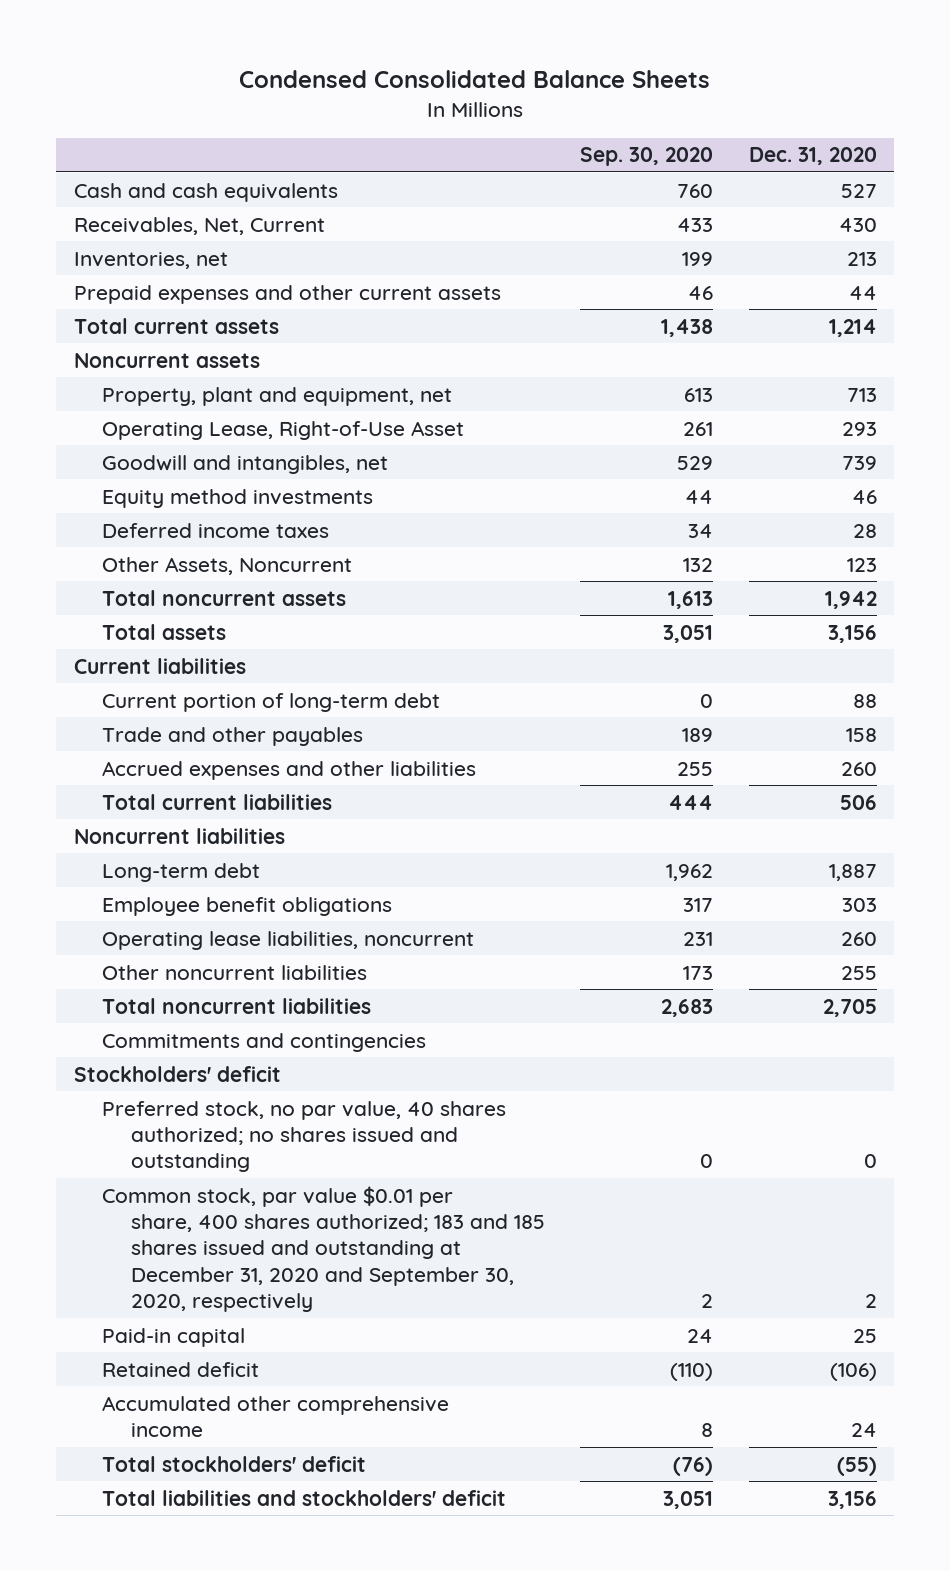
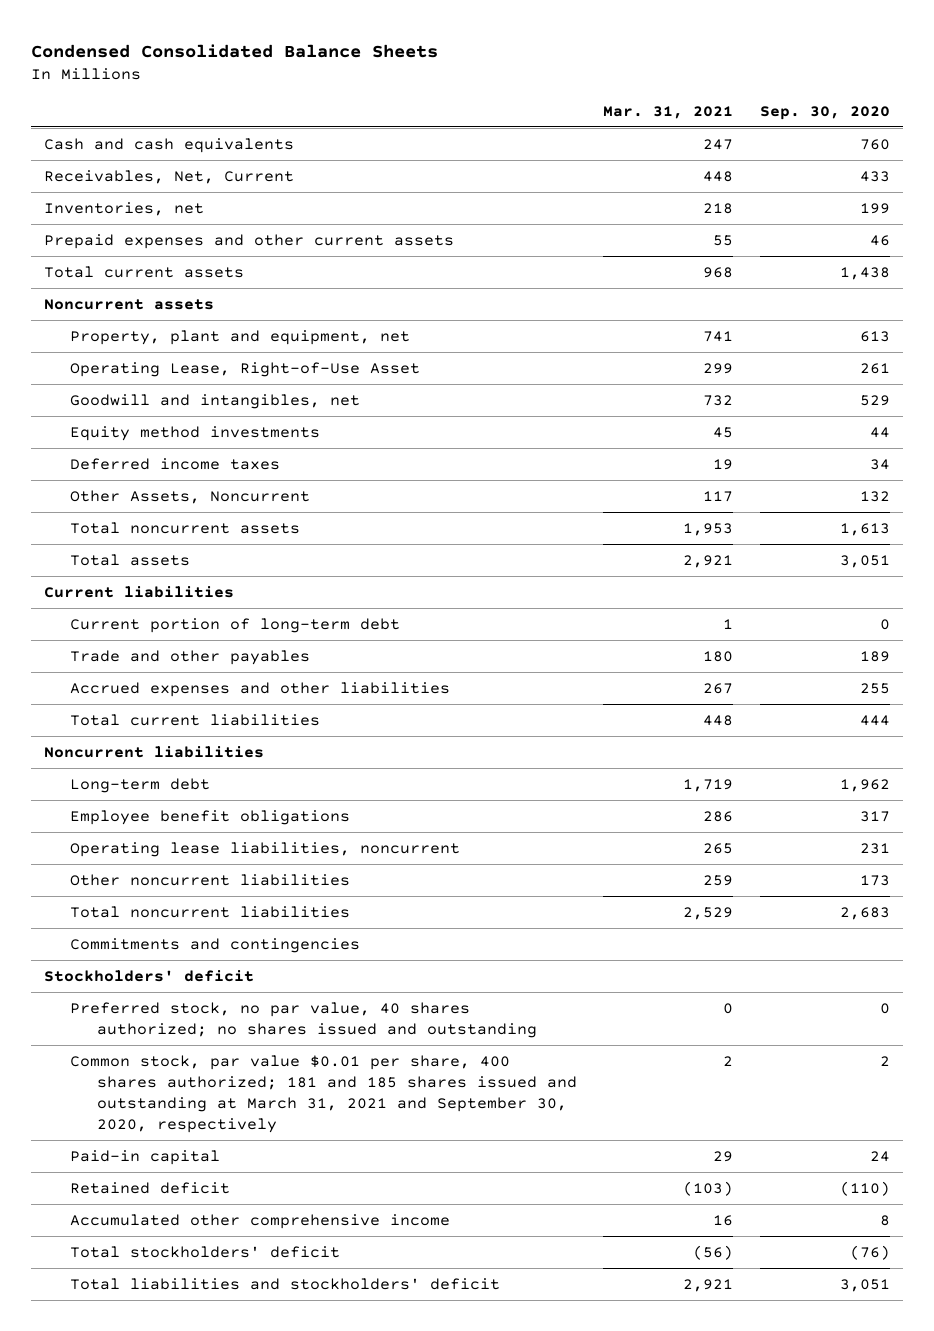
[748,147,877,166] Dec. 31, 2020 -> none
none -> [603,106,734,120] Mar. 31, 2021
[102,1185,546,1312] Common stock, par value $0.01 per share, 400 shares authorized; 183 and 185 shares issued and outstanding at December 31, 2020 and September 30, 2020, respectively -> [70,1054,577,1133] Common stock, par value $0.01 per share, 400 shares authorized; 181 and 185 shares issued and outstanding at March 31, 2021 and September 30, 2020, respectively

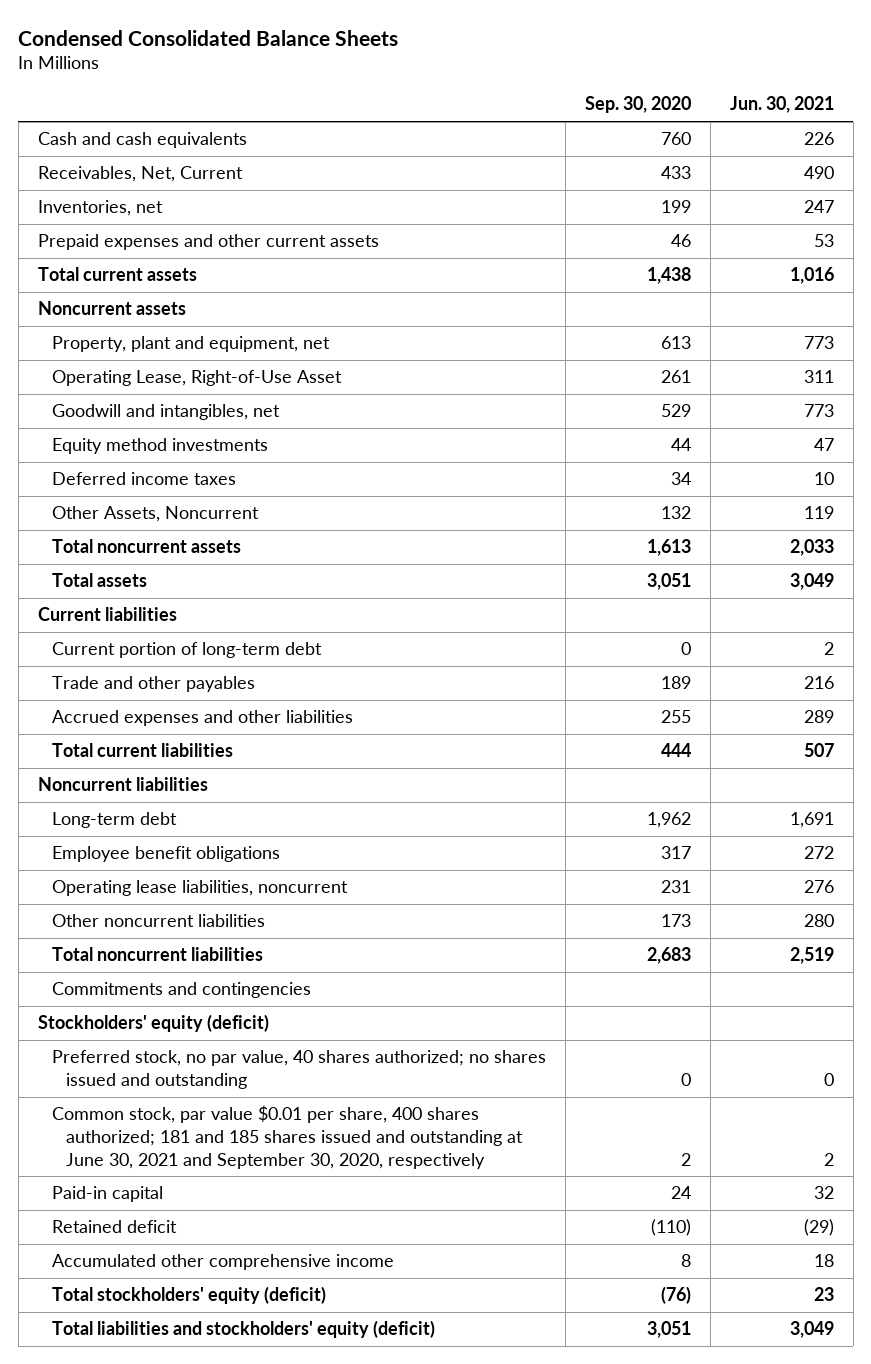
[603,106,734,120] Mar. 31, 2021 -> none
none -> [729,96,834,114] Jun. 30, 2021
[44,969,255,982] Stockholders' deficit -> [37,1014,269,1033] Stockholders' equity (deficit)
[70,1054,577,1133] Common stock, par value $0.01 per share, 400 shares authorized; 181 and 185 shares issued and outstanding at March 31, 2021 and September 30, 2020, respectively -> [51,1105,523,1169] Common stock, par value $0.01 per share, 400 shares authorized; 181 and 185 shares issued and outstanding at June 30, 2021 and September 30, 2020, respectively
[70,1245,341,1258] Total stockholders' deficit -> [51,1286,326,1305] Total stockholders' equity (deficit)
[70,1277,501,1290] Total liabilities and stockholders' deficit -> [51,1320,435,1339] Total liabilities and stockholders' equity (deficit)

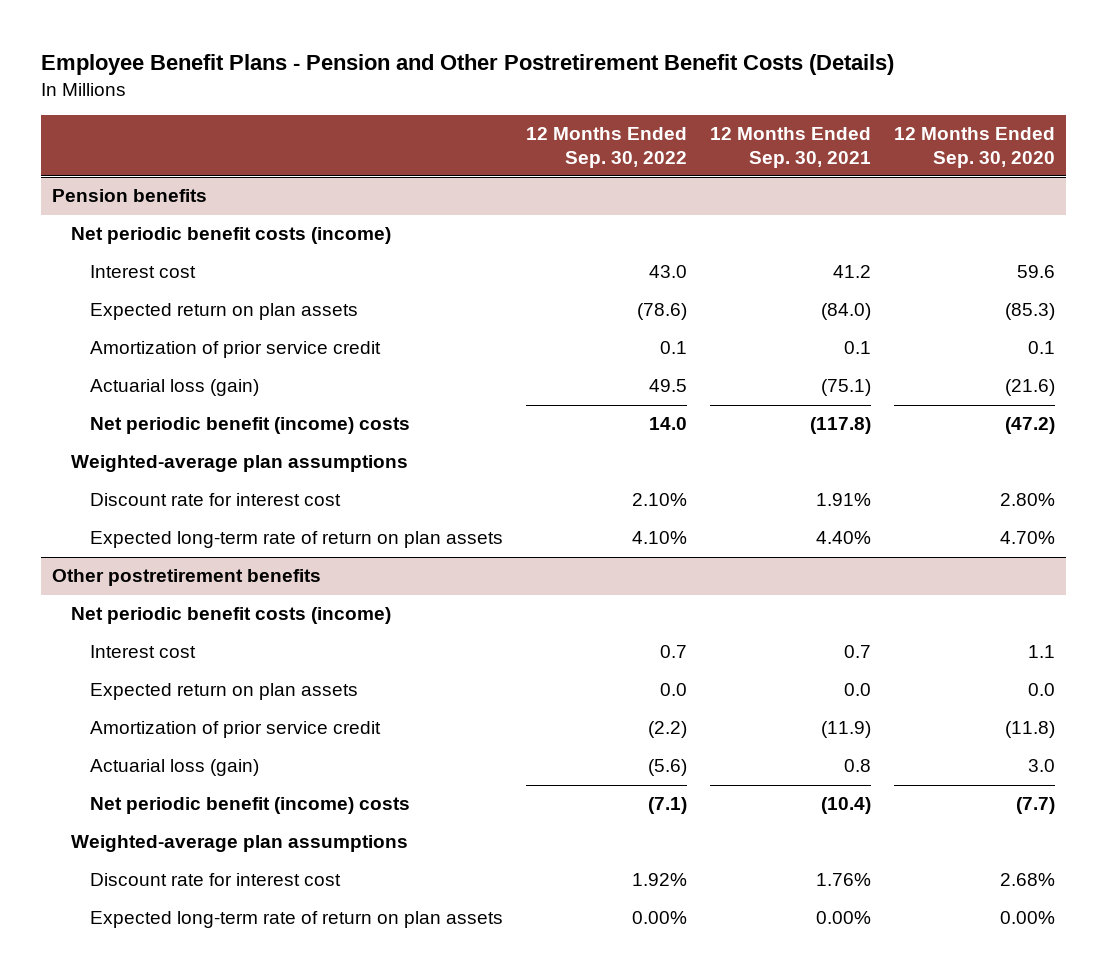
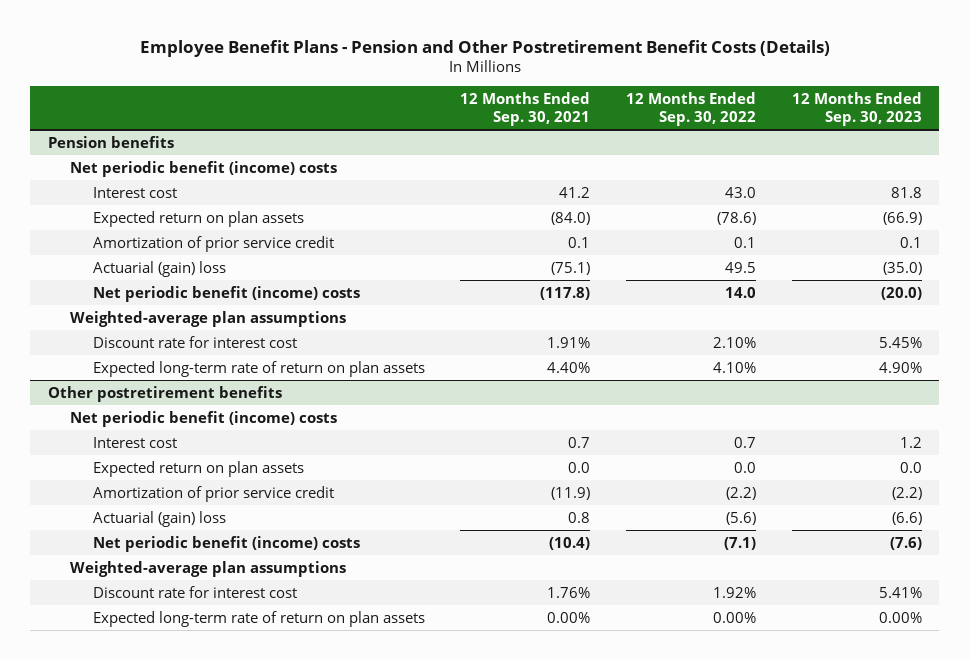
[893,127,1055,168] 12 Months Ended Sep. 30, 2020 -> none
none -> [791,91,922,126] 12 Months Ended Sep. 30, 2023
[71,227,392,245] Net periodic benefit costs (income) -> [70,160,338,177] Net periodic benefit (income) costs
[90,379,260,397] Actuarial loss (gain) -> [92,260,226,277] Actuarial (gain) loss
[71,607,392,625] Net periodic benefit costs (income) -> [70,410,338,427] Net periodic benefit (income) costs
[90,759,260,777] Actuarial loss (gain) -> [92,510,226,527] Actuarial (gain) loss

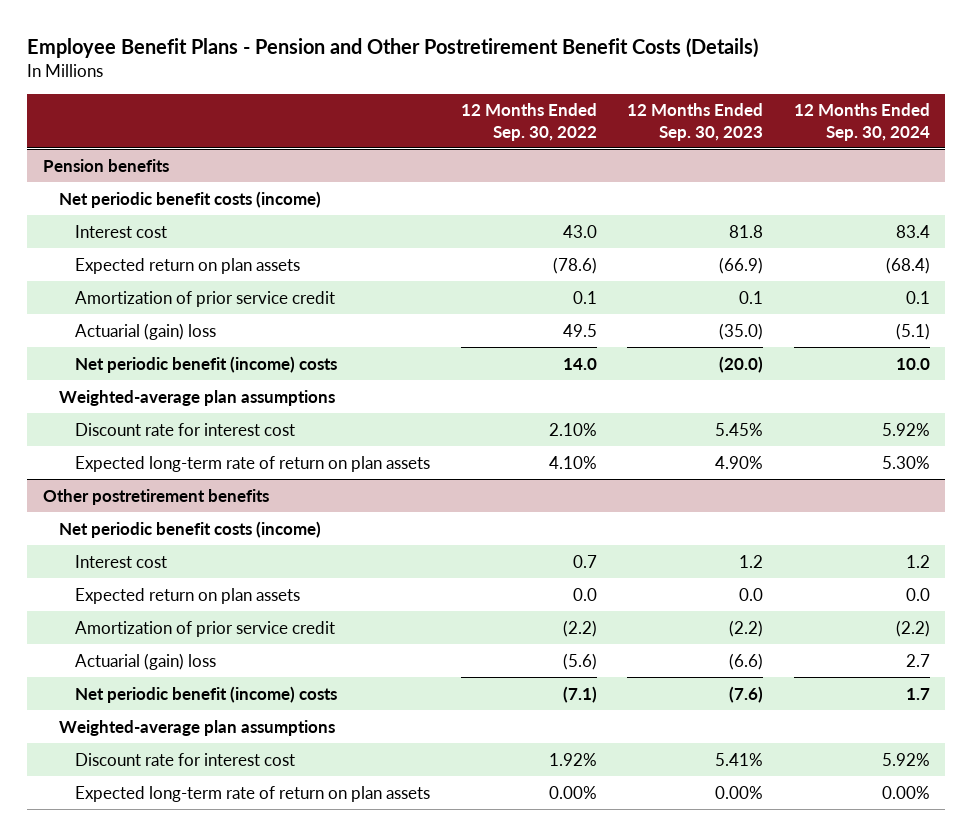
[460,91,591,126] 12 Months Ended Sep. 30, 2021 -> none
none -> [793,103,930,141] 12 Months Ended Sep. 30, 2024
[70,160,338,177] Net periodic benefit (income) costs -> [58,190,321,208] Net periodic benefit costs (income)
[70,410,338,427] Net periodic benefit (income) costs -> [58,520,321,538] Net periodic benefit costs (income)

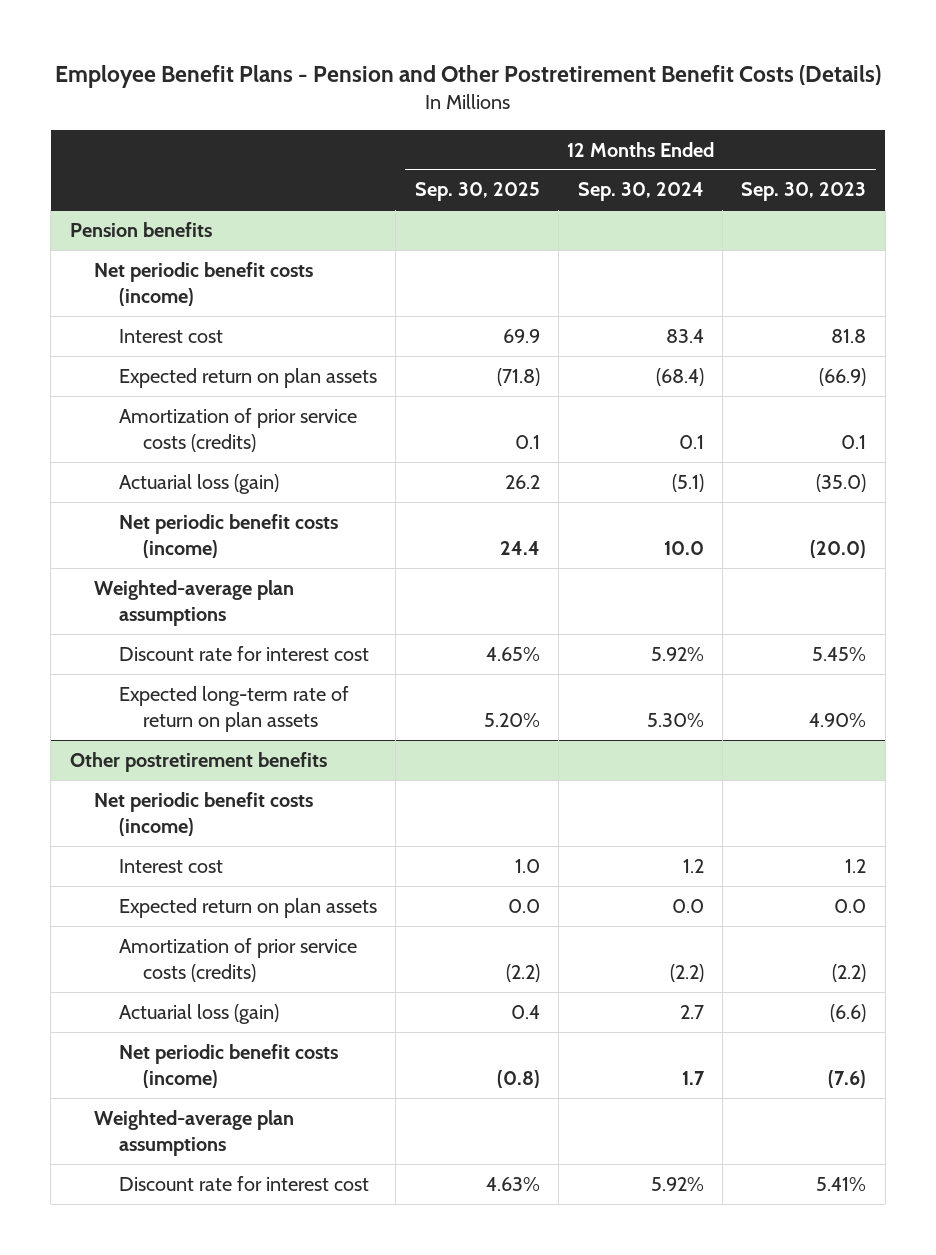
[460,103,597,141] 12 Months Ended Sep. 30, 2022 -> none
none -> [414,182,540,202] Sep. 30, 2025
[75,290,336,307] Amortization of prior service credit -> [118,407,357,452] Amortization of prior service costs (credits)
[75,322,217,340] Actuarial (gain) loss -> [118,473,279,494] Actuarial loss (gain)
[75,355,338,373] Net periodic benefit (income) costs -> [118,513,338,558] Net periodic benefit costs (income)
[75,620,336,637] Amortization of prior service credit -> [118,937,357,982] Amortization of prior service costs (credits)
[75,652,217,670] Actuarial (gain) loss -> [118,1003,279,1024] Actuarial loss (gain)
[75,685,338,703] Net periodic benefit (income) costs -> [118,1043,338,1088] Net periodic benefit costs (income)
[75,785,431,802] Expected long-term rate of return on plan assets -> none

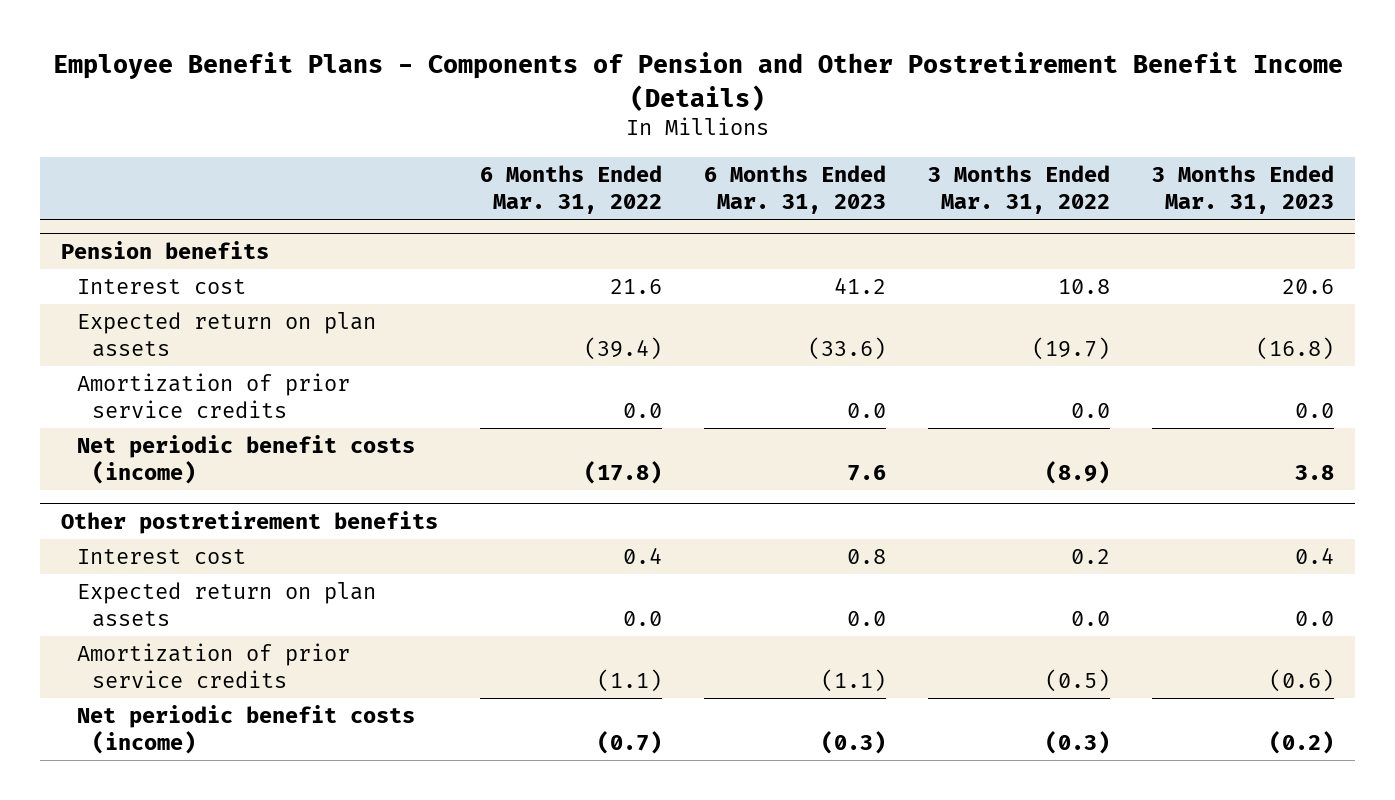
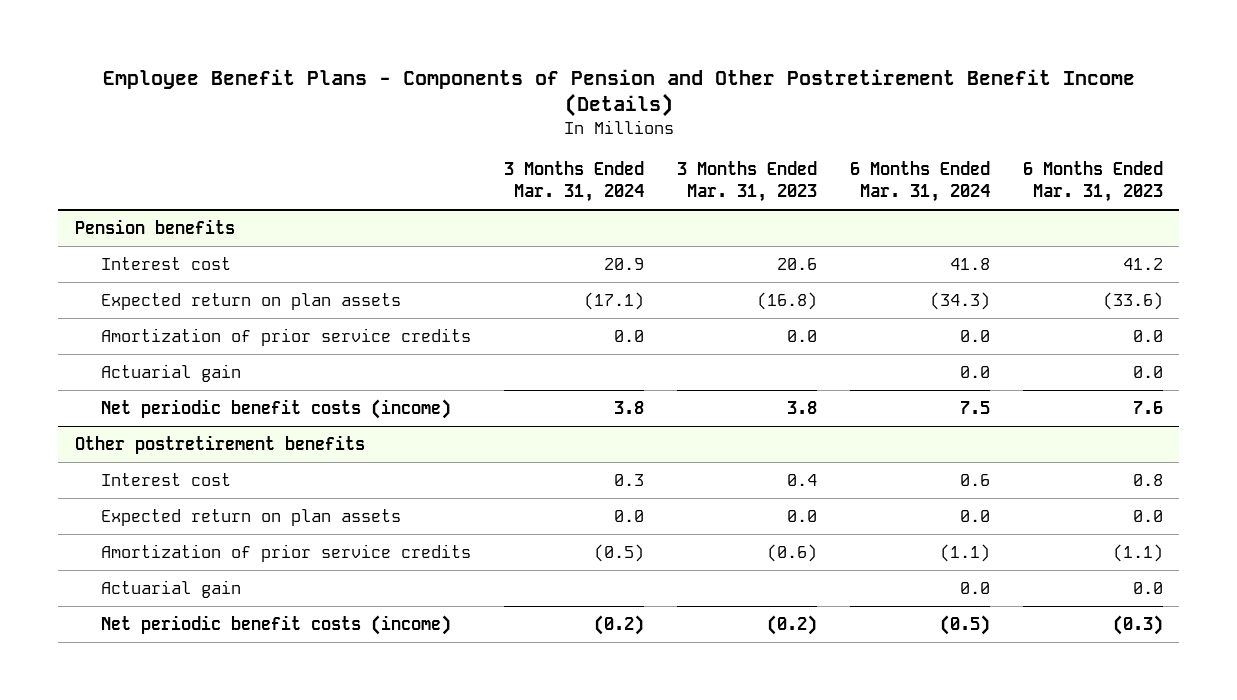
[480,164,663,214] 6 Months Ended Mar. 31, 2022 -> none
[928,164,1111,214] 3 Months Ended Mar. 31, 2022 -> none
none -> [504,161,645,203] 3 Months Ended Mar. 31, 2024
none -> [849,161,990,203] 6 Months Ended Mar. 31, 2024
none -> [101,363,242,382] Actuarial gain
none -> [101,579,242,598] Actuarial gain

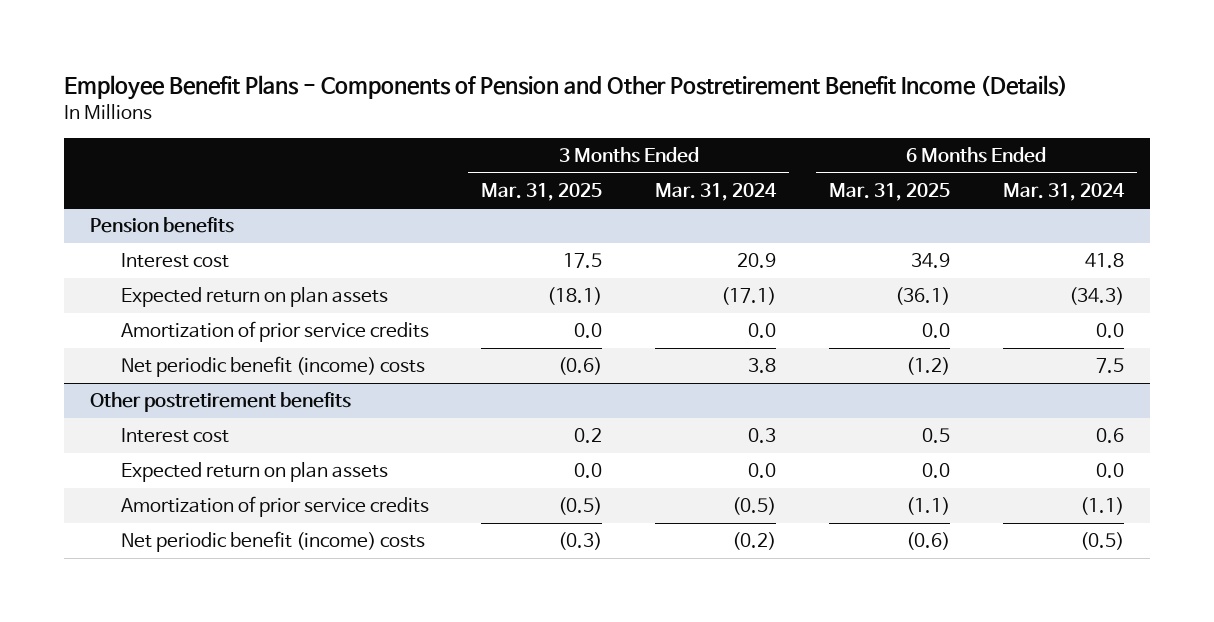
[677,161,818,203] 3 Months Ended Mar. 31, 2023 -> none
[1022,161,1163,203] 6 Months Ended Mar. 31, 2023 -> none
none -> [481,182,603,201] Mar. 31, 2025
none -> [828,182,950,201] Mar. 31, 2025
[101,363,242,382] Actuarial gain -> none
[101,398,452,419] Net periodic benefit costs (income) -> [120,356,425,378] Net periodic benefit (income) costs
[101,579,242,598] Actuarial gain -> none
[101,614,452,635] Net periodic benefit costs (income) -> [120,531,425,553] Net periodic benefit (income) costs

